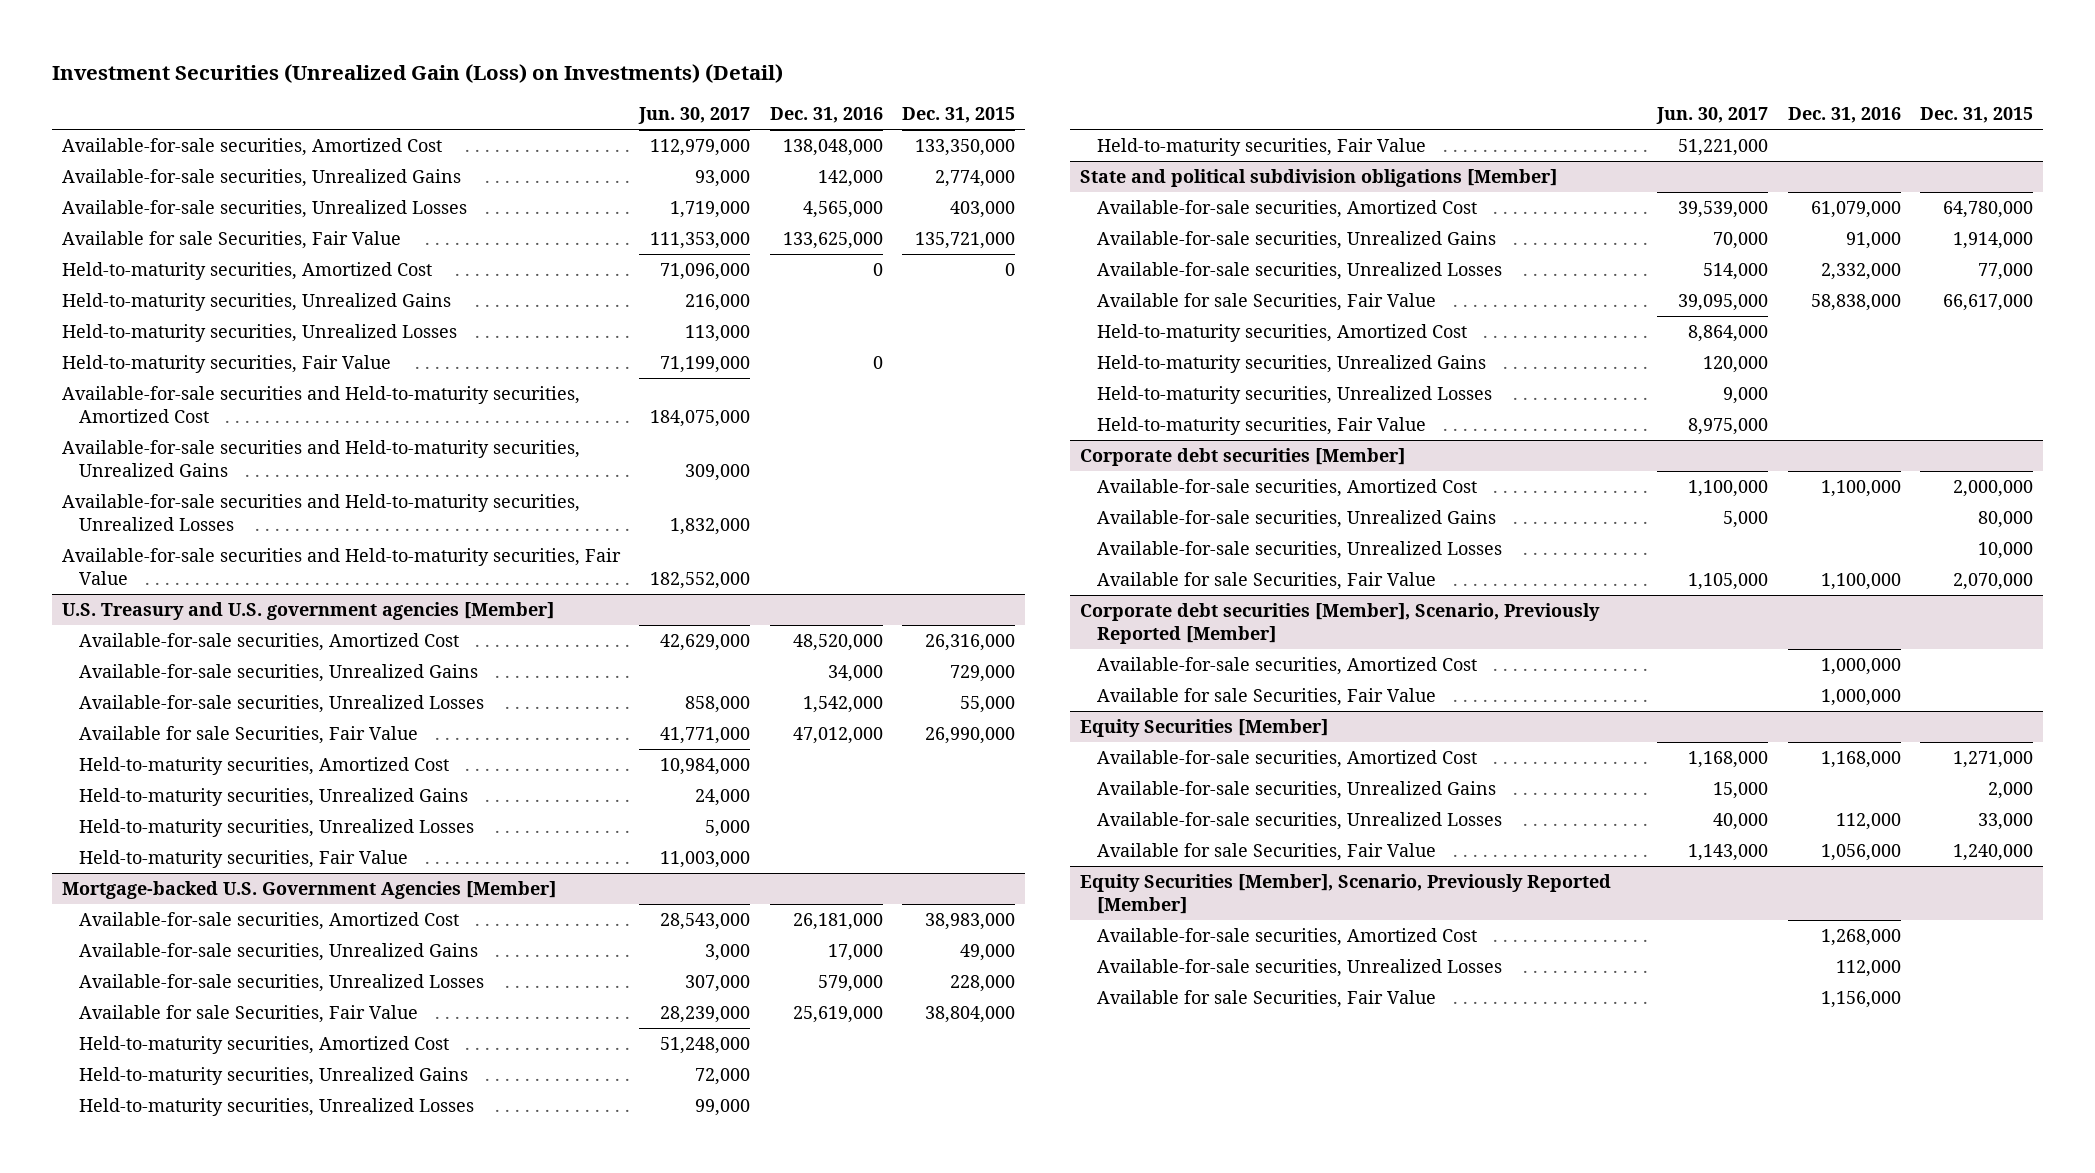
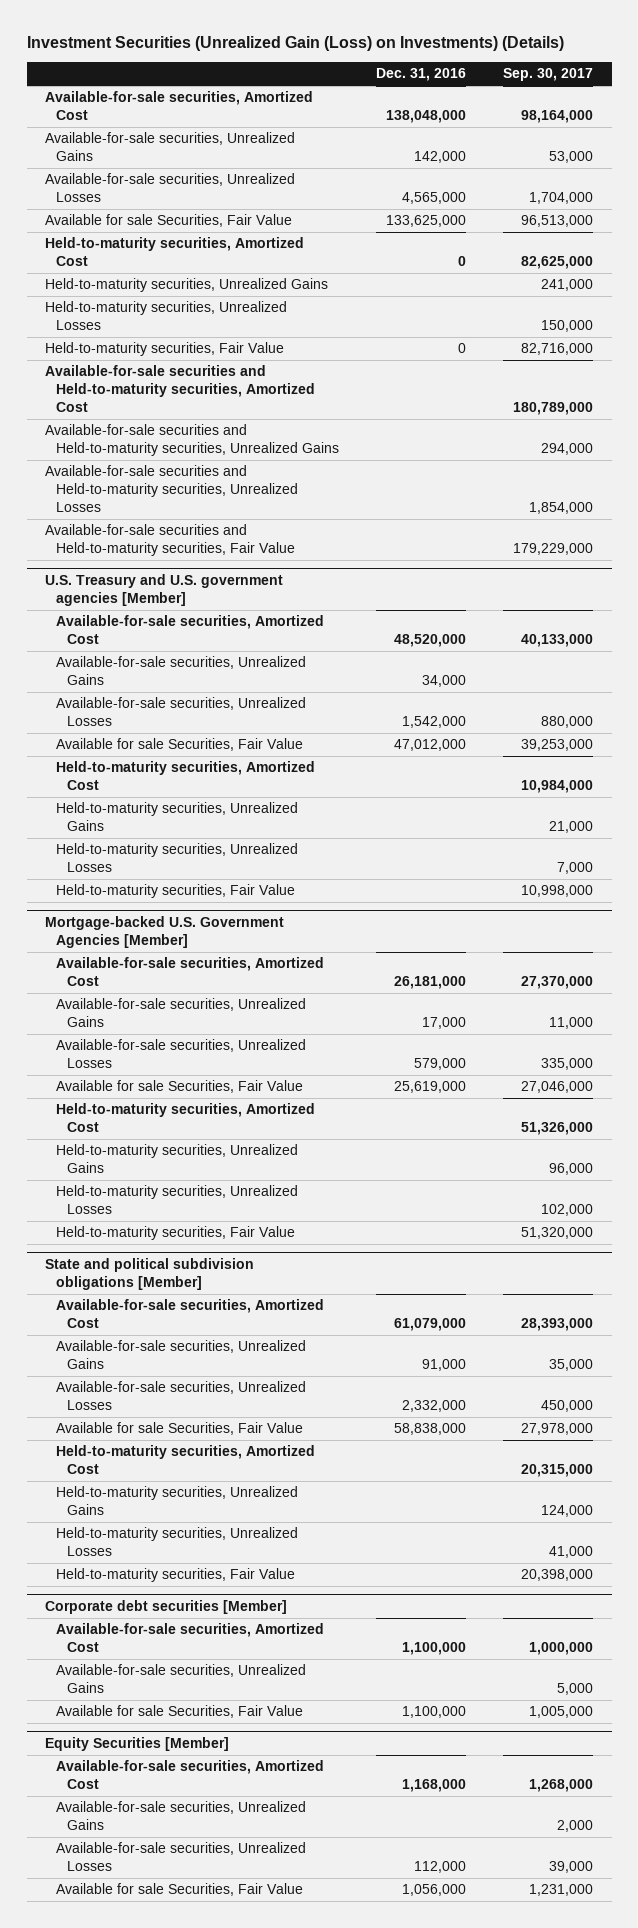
[52,64,784,84] Investment Securities (Unrealized Gain (Loss) on Investments) (Detail) -> [26,36,564,52] Investment Securities (Unrealized Gain (Loss) on Investments) (Details)
[638,107,751,125] Jun. 30, 2017 -> none
[902,107,1016,124] Dec. 31, 2015 -> none
none -> [503,68,594,82] Sep. 30, 2017
[1096,541,1502,560] Available-for-sale securities, Unrealized Losses -> none
[1079,603,1600,645] Corporate debt securities [Member], Scenario, Previously Reported [Member] -> none
[1096,657,1477,676] Available-for-sale securities, Amortized Cost -> none
[1096,688,1436,707] Available for sale Securities, Fair Value -> none
[1079,874,1611,915] Equity Securities [Member], Scenario, Previously Reported [Member] -> none
[1096,928,1477,947] Available-for-sale securities, Amortized Cost -> none
[1096,959,1502,978] Available-for-sale securities, Unrealized Losses -> none
[1096,990,1436,1009] Available for sale Securities, Fair Value -> none

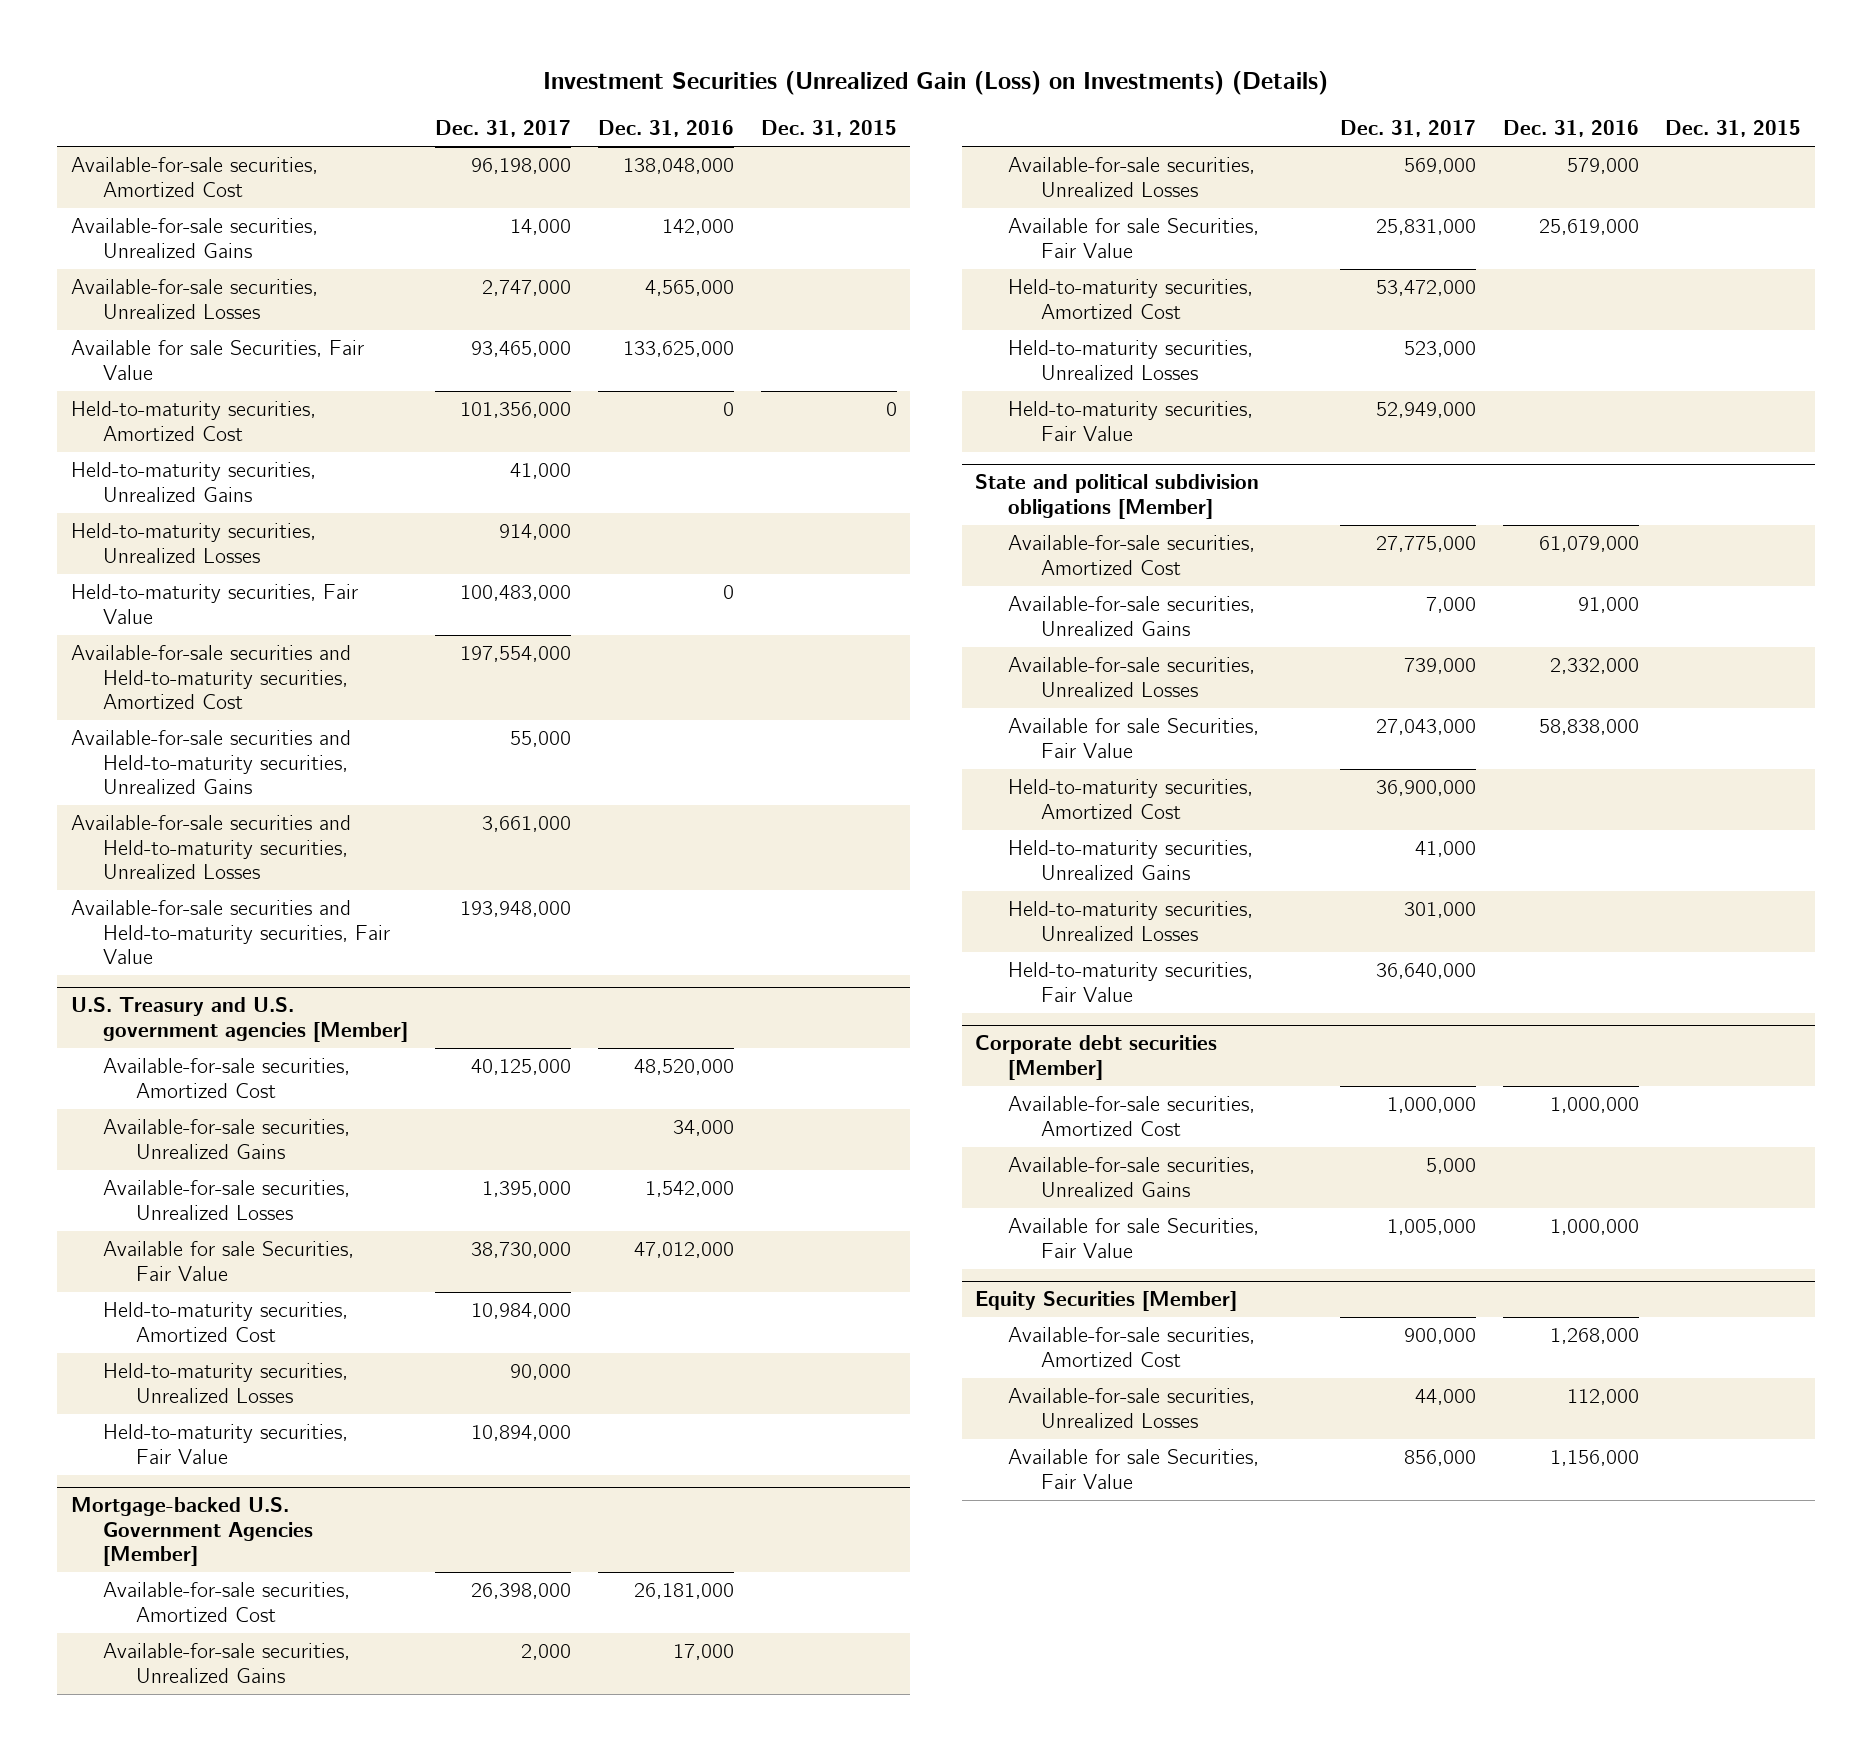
[503,68,594,82] Sep. 30, 2017 -> none
none -> [434,120,571,138] Dec. 31, 2017
none -> [760,120,897,138] Dec. 31, 2015
[56,802,299,832] Held-to-maturity securities, Unrealized Gains -> none
[56,1144,299,1174] Held-to-maturity securities, Unrealized Gains -> none
[402,1642,467,1656] 1,100,000 -> [1549,1097,1639,1114] 1,000,000
[402,1706,467,1719] 1,100,000 -> [1549,1219,1639,1236] 1,000,000
[56,1801,307,1831] Available-for-sale securities, Unrealized Gains -> none
[402,1779,467,1793] 1,168,000 -> [1549,1328,1639,1345] 1,268,000
[402,1884,467,1897] 1,056,000 -> [1549,1450,1639,1467] 1,156,000

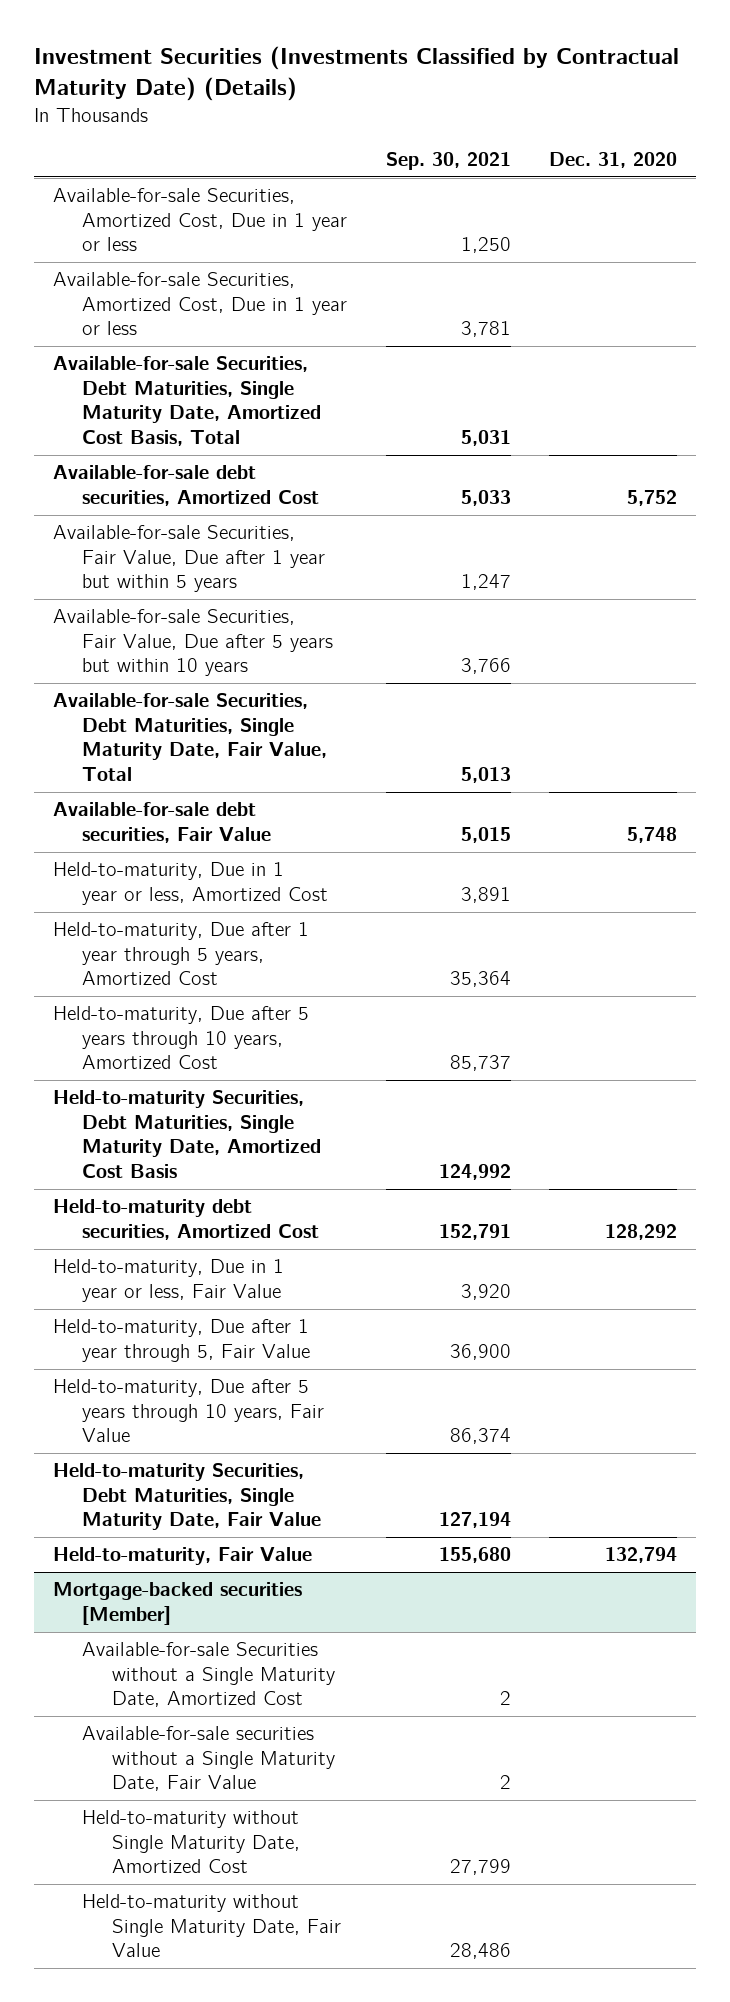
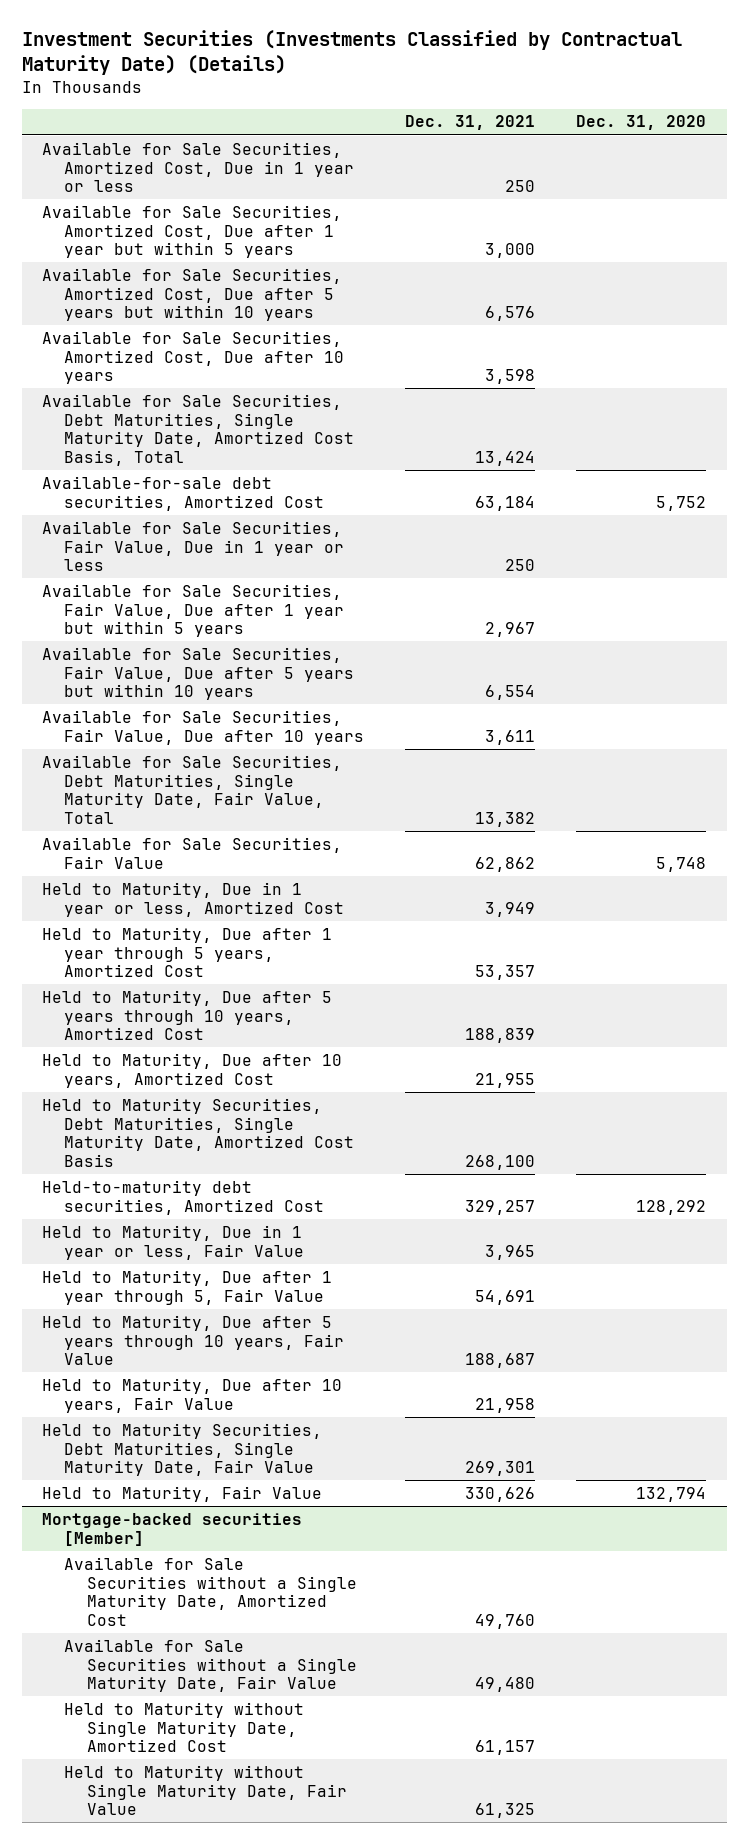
[385,152,511,171] Sep. 30, 2021 -> none
none -> [405,115,536,131] Dec. 31, 2021
none -> [42,141,355,193] Available for Sale Securities, Amortized Cost, Due in 1 year or less
[52,188,348,252] Available-for-sale Securities, Amortized Cost, Due in 1 year or less -> [42,204,343,259] Available for Sale Securities, Amortized Cost, Due after 1 year but within 5 years
[52,272,348,336] Available-for-sale Securities, Amortized Cost, Due in 1 year or less -> [42,267,343,322] Available for Sale Securities, Amortized Cost, Due after 5 years but within 10 years
none -> [42,330,345,385] Available for Sale Securities, Amortized Cost, Due after 10 years
[52,356,322,446] Available-for-sale Securities, Debt Maturities, Single Maturity Date, Amortized Cost Basis, Total -> [42,393,355,466] Available for Sale Securities, Debt Maturities, Single Maturity Date, Amortized Cost Basis, Total
none -> [42,520,345,572] Available for Sale Securities, Fair Value, Due in 1 year or less
[52,525,326,593] Available-for-sale Securities, Fair Value, Due after 1 year but within 5 years -> [42,583,345,638] Available for Sale Securities, Fair Value, Due after 1 year but within 5 years
[52,609,334,677] Available-for-sale Securities, Fair Value, Due after 5 years but within 10 years -> [42,646,355,701] Available for Sale Securities, Fair Value, Due after 5 years but within 10 years
none -> [42,709,365,745] Available for Sale Securities, Fair Value, Due after 10 years
[52,693,328,781] Available-for-sale Securities, Debt Maturities, Single Maturity Date, Fair Value, Total -> [42,754,343,824] Available for Sale Securities, Debt Maturities, Single Maturity Date, Fair Value, Total
[52,802,272,843] Available-for-sale debt securities, Fair Value -> [42,836,343,869] Available for Sale Securities, Fair Value
[52,862,329,905] Held-to-maturity, Due in 1 year or less, Amortized Cost -> [42,881,345,917] Held to Maturity, Due in 1 year or less, Amortized Cost
[52,922,309,986] Held-to-maturity, Due after 1 year through 5 years, Amortized Cost -> [42,926,333,978] Held to Maturity, Due after 1 year through 5 years, Amortized Cost
[52,1006,309,1070] Held-to-maturity, Due after 5 years through 10 years, Amortized Cost -> [42,989,333,1041] Held to Maturity, Due after 5 years through 10 years, Amortized Cost
none -> [42,1052,343,1088] Held to Maturity, Due after 10 years, Amortized Cost
[52,1090,322,1178] Held-to-maturity Securities, Debt Maturities, Single Maturity Date, Amortized Cost Basis -> [42,1097,355,1167] Held to Maturity Securities, Debt Maturities, Single Maturity Date, Amortized Cost Basis
[52,1259,284,1302] Held-to-maturity, Due in 1 year or less, Fair Value -> [42,1224,305,1260] Held to Maturity, Due in 1 year or less, Fair Value
[52,1319,311,1362] Held-to-maturity, Due after 1 year through 5, Fair Value -> [42,1269,333,1305] Held to Maturity, Due after 1 year through 5, Fair Value
[52,1379,325,1443] Held-to-maturity, Due after 5 years through 10 years, Fair Value -> [42,1314,345,1366] Held to Maturity, Due after 5 years through 10 years, Fair Value
none -> [42,1377,343,1413] Held to Maturity, Due after 10 years, Fair Value
[52,1463,322,1531] Held-to-maturity Securities, Debt Maturities, Single Maturity Date, Fair Value -> [42,1422,323,1477] Held to Maturity Securities, Debt Maturities, Single Maturity Date, Fair Value
[52,1547,312,1566] Held-to-maturity, Fair Value -> [42,1485,323,1502] Held to Maturity, Fair Value
[82,1642,335,1708] Available-for-sale Securities without a Single Maturity Date, Amortized Cost -> [64,1556,357,1626] Available for Sale Securities without a Single Maturity Date, Amortized Cost
[82,1726,335,1792] Available-for-sale securities without a Single Maturity Date, Fair Value -> [64,1638,357,1693] Available for Sale Securities without a Single Maturity Date, Fair Value
[82,1810,300,1874] Held-to-maturity without Single Maturity Date, Amortized Cost -> [64,1701,305,1753] Held to Maturity without Single Maturity Date, Amortized Cost
[82,1894,341,1958] Held-to-maturity without Single Maturity Date, Fair Value -> [64,1764,347,1816] Held to Maturity without Single Maturity Date, Fair Value

